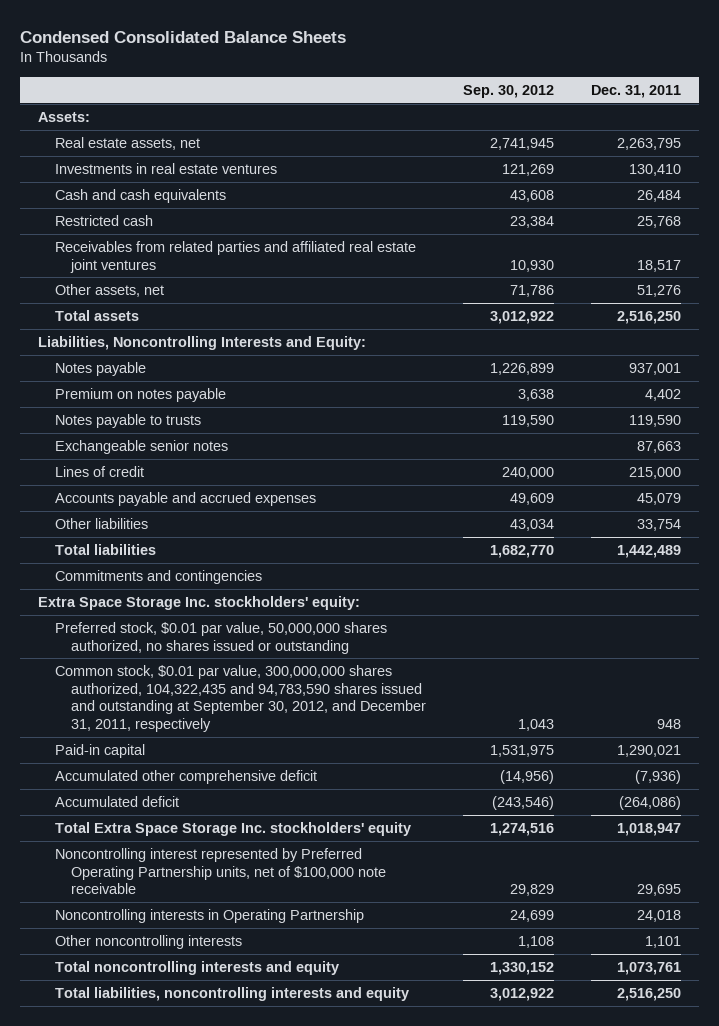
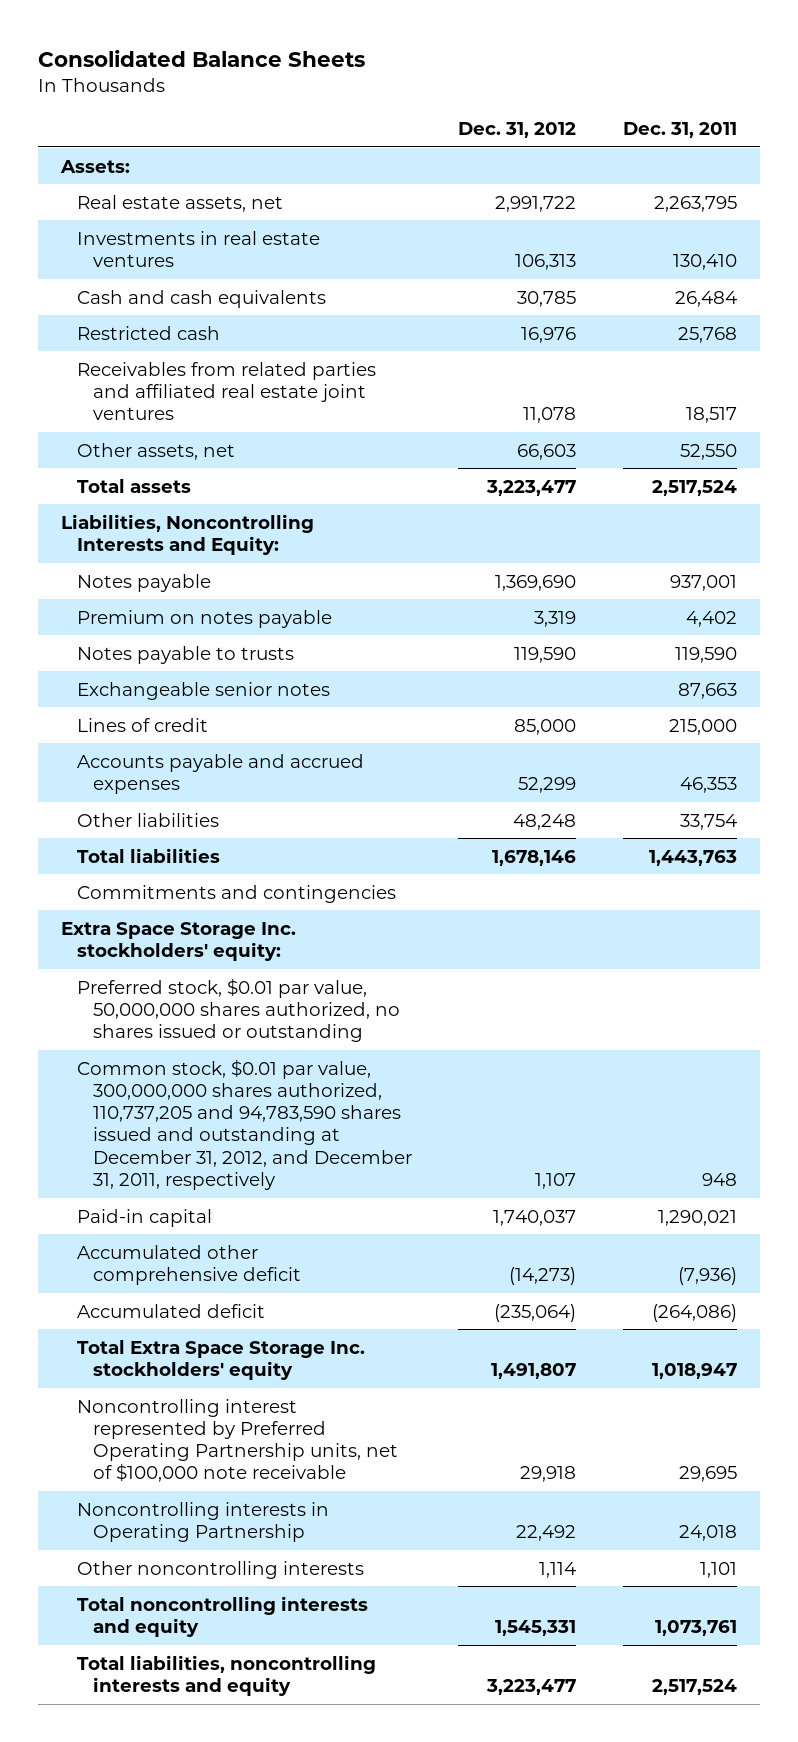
[19,30,346,43] Condensed Consolidated Balance Sheets -> [38,49,366,67] Consolidated Balance Sheets
[462,84,554,98] Sep. 30, 2012 -> none
none -> [458,121,577,138] Dec. 31, 2012
[636,284,681,297] 51,276 -> [679,443,737,460] 52,550
[616,310,681,324] 2,516,250 -> [651,479,737,496] 2,517,524
[636,492,681,505] 45,079 -> [679,776,737,793] 46,353
[616,544,681,558] 1,442,489 -> [648,849,737,866] 1,443,763
[54,664,427,732] Common stock, $0.01 par value, 300,000,000 shares authorized, 104,322,435 and 94,783,590 shares issued and outstanding at September 30, 2012, and December 31, 2011, respectively -> [77,1058,412,1191] Common stock, $0.01 par value, 300,000,000 shares authorized, 110,737,205 and 94,783,590 shares issued and outstanding at December 31, 2012, and December 31, 2011, respectively
[616,987,681,1001] 2,516,250 -> [651,1678,737,1695] 2,517,524

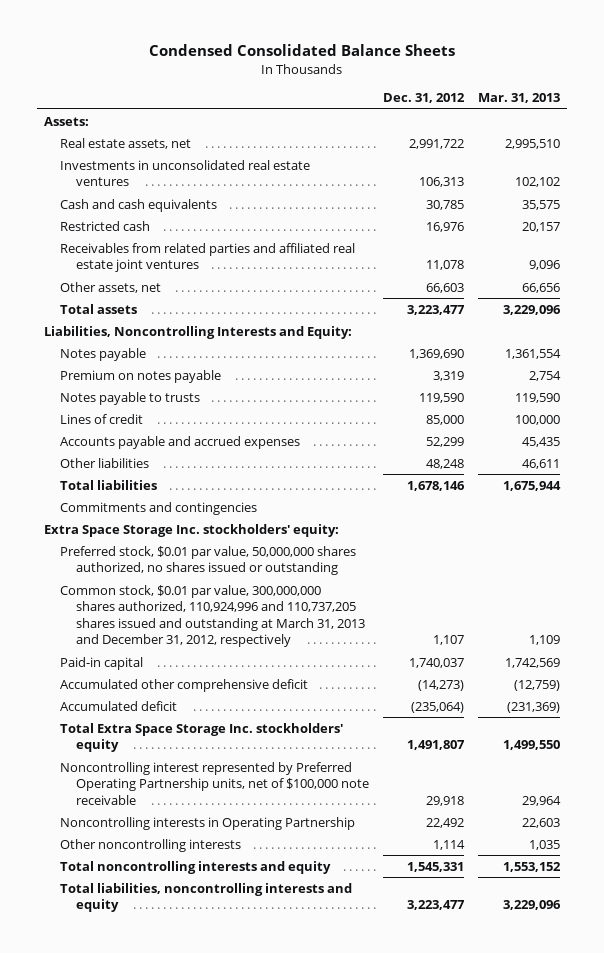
[38,49,366,67] Consolidated Balance Sheets -> [148,44,455,57] Condensed Consolidated Balance Sheets
[622,121,737,138] Dec. 31, 2011 -> none
none -> [478,93,561,104] Mar. 31, 2013
[77,230,321,267] Investments in real estate ventures -> [59,159,310,187] Investments in unconsolidated real estate ventures
[77,681,331,700] Exchangeable senior notes -> none
[77,1058,412,1191] Common stock, $0.01 par value, 300,000,000 shares authorized, 110,737,205 and 94,783,590 shares issued and outstanding at December 31, 2012, and December 31, 2011, respectively -> [59,584,365,648] Common stock, $0.01 par value, 300,000,000 shares authorized, 110,924,996 and 110,737,205 shares issued and outstanding at March 31, 2013 and December 31, 2012, respectively

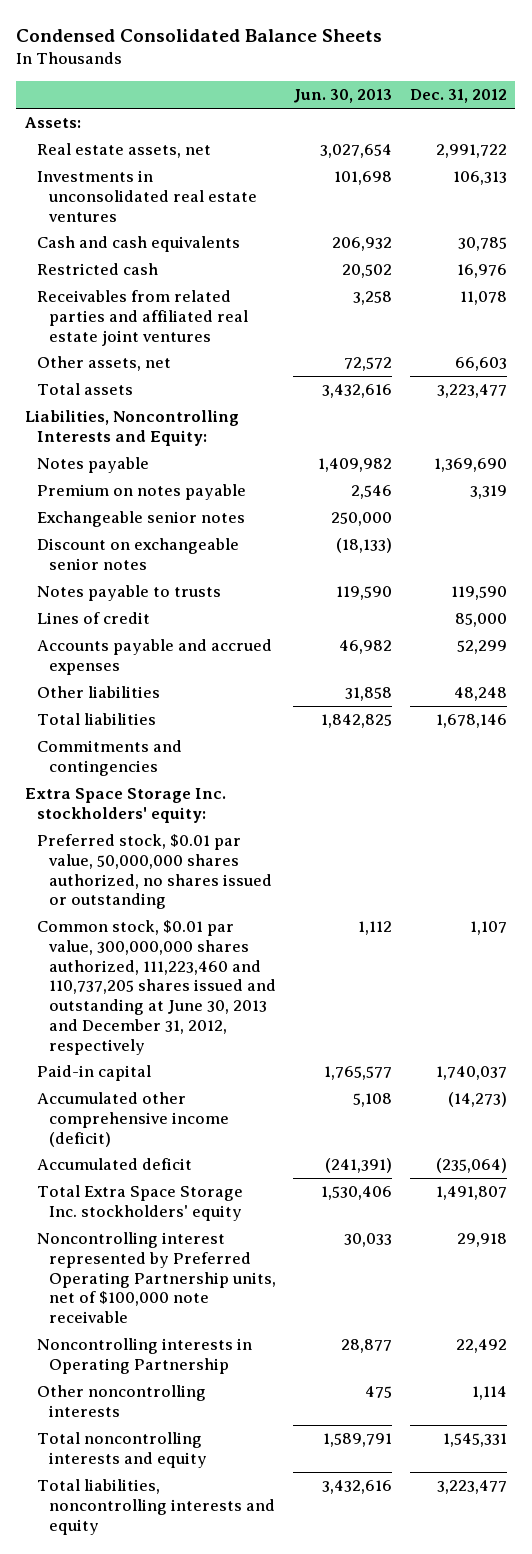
[478,93,561,104] Mar. 31, 2013 -> none
none -> [293,89,393,104] Jun. 30, 2013
none -> [36,511,245,528] Exchangeable senior notes
none -> [36,538,239,570] Discount on exchangeable senior notes
[59,584,365,648] Common stock, $0.01 par value, 300,000,000 shares authorized, 110,924,996 and 110,737,205 shares issued and outstanding at March 31, 2013 and December 31, 2012, respectively -> [36,920,276,1055] Common stock, $0.01 par value, 300,000,000 shares authorized, 111,223,460 and 110,737,205 shares issued and outstanding at June 30, 2013 and December 31, 2012, respectively
[59,678,308,692] Accumulated other comprehensive deficit -> [36,1092,229,1147] Accumulated other comprehensive income (deficit)

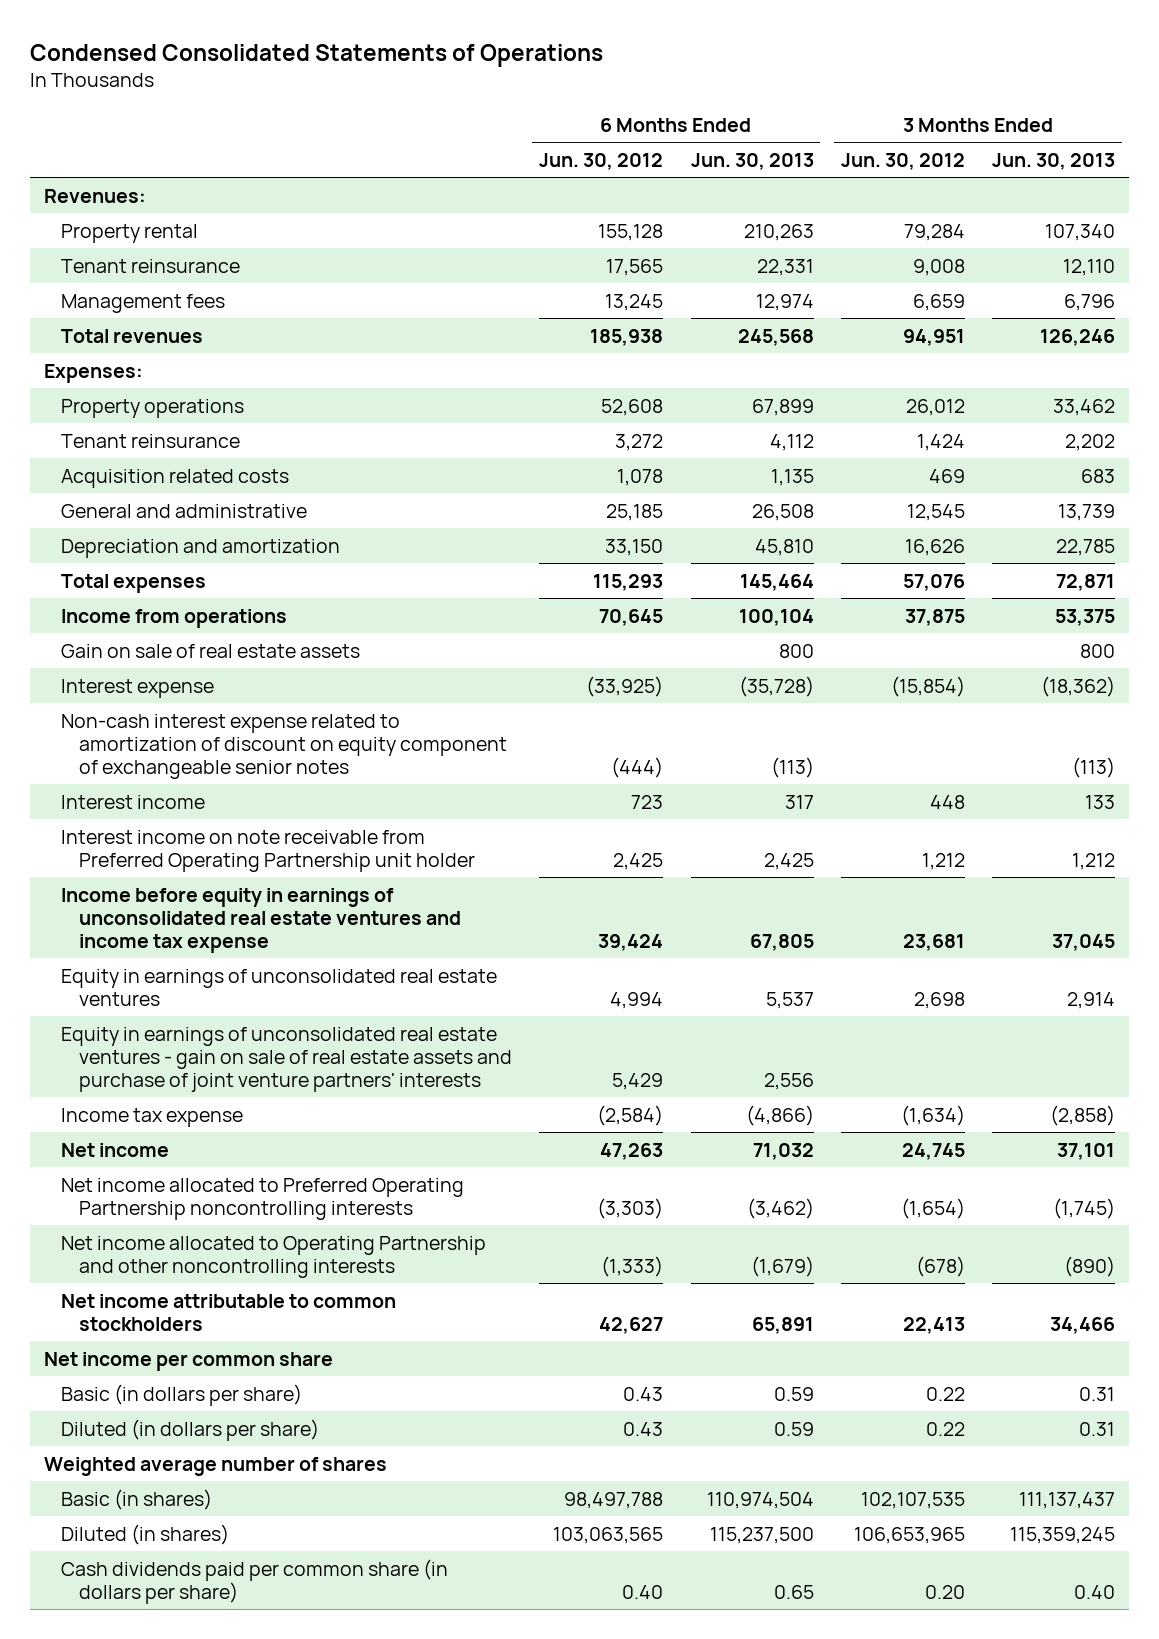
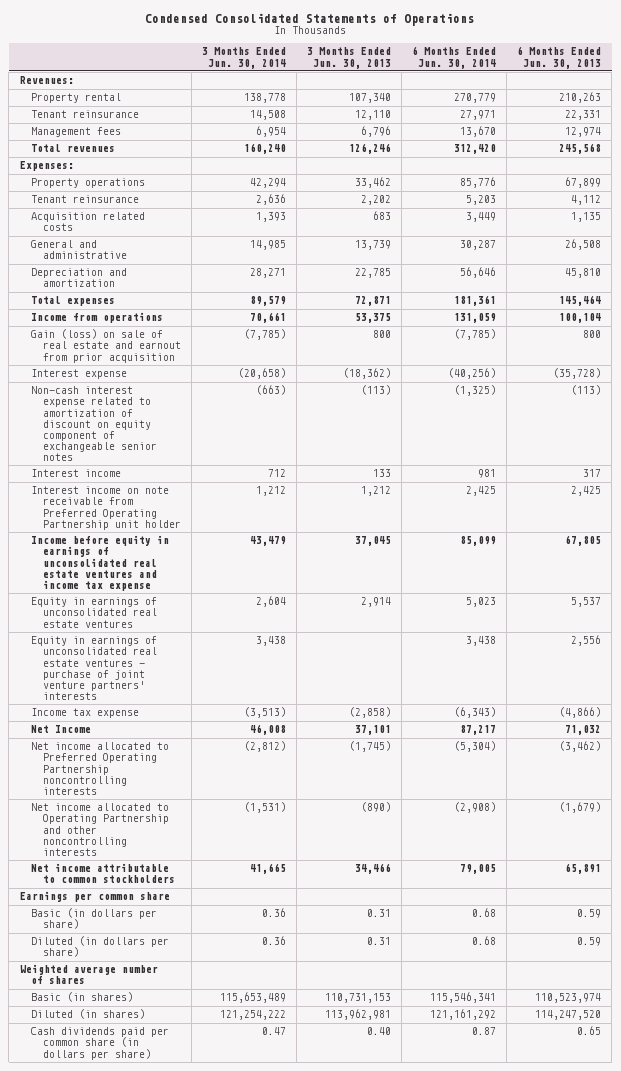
[539,152,664,170] Jun. 30, 2012 -> none
[840,152,965,170] Jun. 30, 2012 -> none
none -> [201,47,286,69] 3 Months Ended Jun. 30, 2014
none -> [412,46,497,69] 6 Months Ended Jun. 30, 2014
[61,643,361,658] Gain on sale of real estate assets -> none
none -> [31,329,181,363] Gain (loss) on sale of real estate and earnout from prior acquisition
[61,1026,512,1093] Equity in earnings of unconsolidated real estate ventures - gain on sale of real estate assets and purchase of joint venture partners' interests -> [31,636,158,700] Equity in earnings of unconsolidated real estate ventures - purchase of joint venture partners' interests
[61,1142,170,1157] Net income -> [31,725,92,734] Net Income
[43,1351,333,1371] Net income per common share -> [19,891,170,903] Earnings per common share
[706,1491,814,1509] 110,974,504 -> [535,993,602,1004] 110,523,974
[1019,1491,1116,1509] 111,137,437 -> [325,993,392,1004] 110,731,153
[709,1526,814,1544] 115,237,500 -> [535,1010,602,1021] 114,247,520
[1010,1526,1116,1544] 115,359,245 -> [325,1009,392,1021] 113,962,981

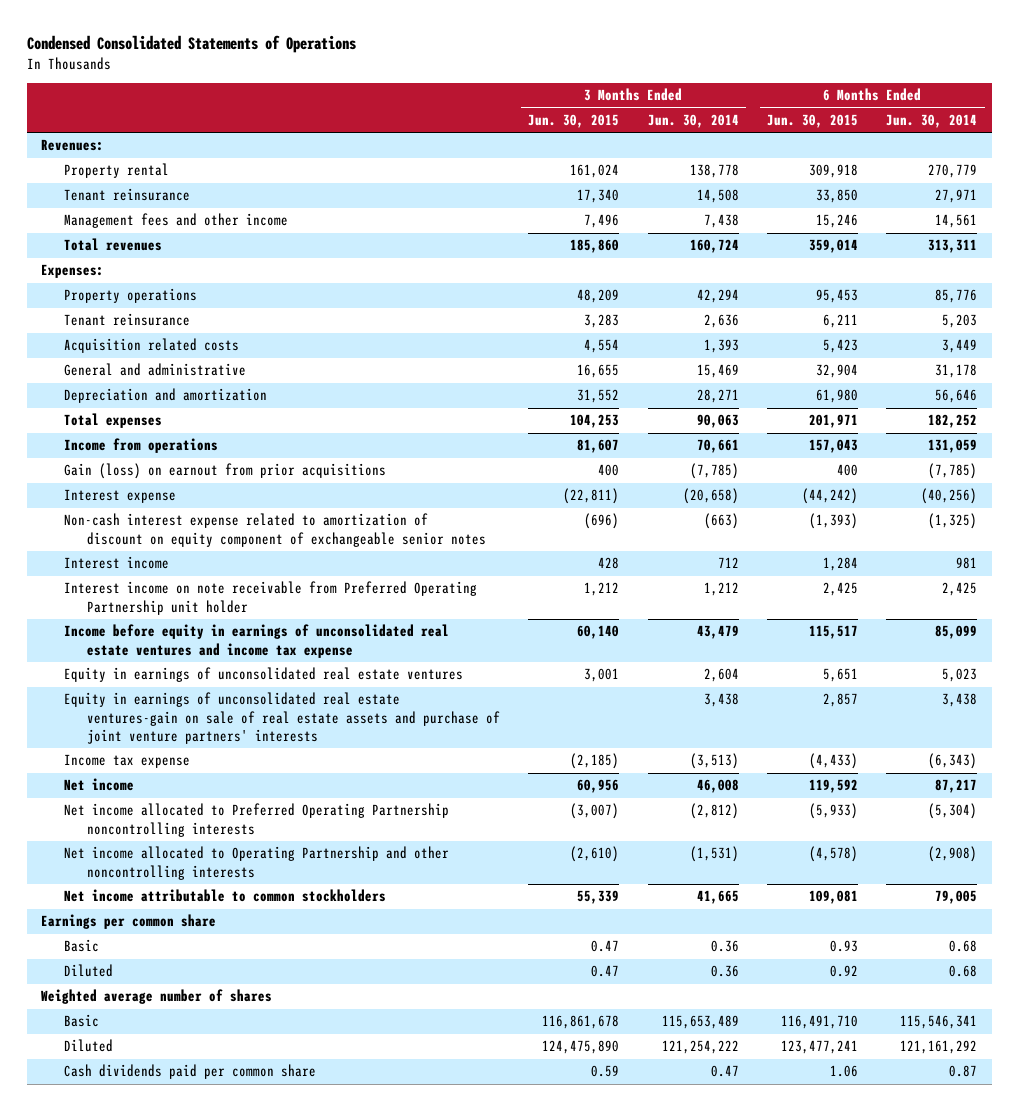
[307,47,392,69] 3 Months Ended Jun. 30, 2013 -> none
[517,46,602,69] 6 Months Ended Jun. 30, 2013 -> none
none -> [528,113,620,128] Jun. 30, 2015
none -> [766,113,858,128] Jun. 30, 2015
[31,127,122,138] Management fees -> none
none -> [63,213,288,229] Management fees and other income
[243,143,286,155] 160,240 -> [689,239,739,254] 160,724
[454,144,497,155] 312,420 -> [928,239,978,254] 313,311
[249,240,286,251] 14,985 -> [696,364,739,379] 15,469
[460,240,497,251] 30,287 -> [935,364,978,379] 31,178
[249,296,286,307] 89,579 -> [696,414,739,429] 90,063
[454,295,497,307] 181,361 -> [928,414,978,429] 182,252
[31,329,181,363] Gain (loss) on sale of real estate and earnout from prior acquisition -> [63,463,386,480] Gain (loss) on earnout from prior acquisitions
[31,636,158,700] Equity in earnings of unconsolidated real estate ventures - purchase of joint venture partners' interests -> [63,692,500,745] Equity in earnings of unconsolidated real estate ventures-gain on sale of real estate assets and purchase of joint venture partners' interests
[31,725,92,734] Net Income -> [63,778,134,792] Net income
[31,908,158,930] Basic (in dollars per share) -> [63,939,99,953] Basic
[31,936,170,958] Diluted (in dollars per share) -> [63,964,113,978] Diluted
[31,992,134,1003] Basic (in shares) -> [63,1014,99,1028] Basic
[31,1009,146,1020] Diluted (in shares) -> [63,1039,113,1053] Diluted
[31,1027,170,1060] Cash dividends paid per common share (in dollars per share) -> [63,1064,316,1080] Cash dividends paid per common share

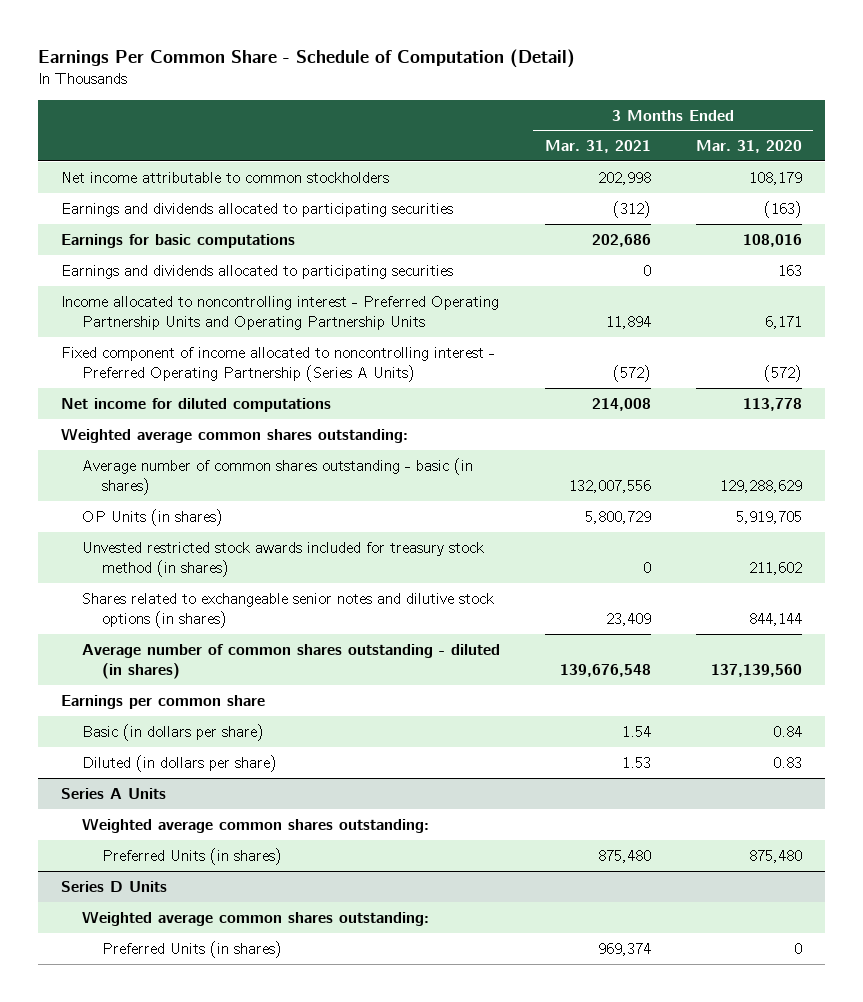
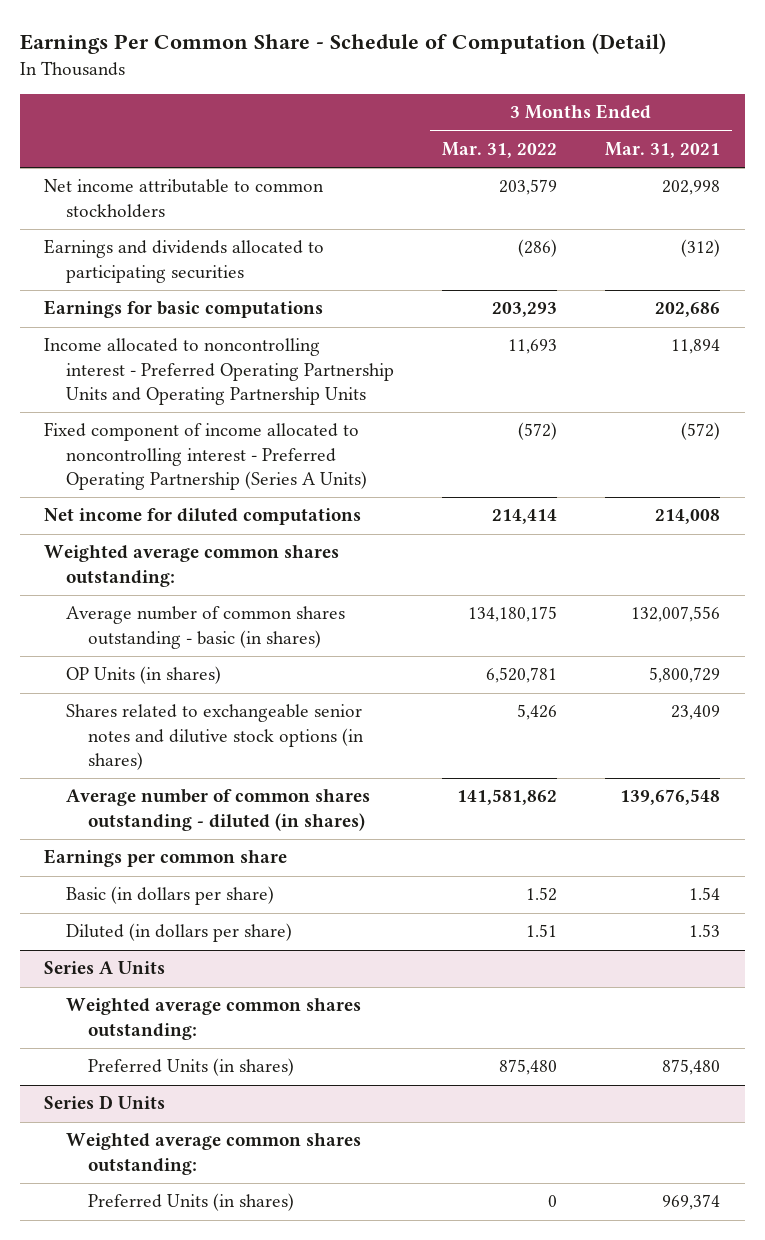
[695,140,802,154] Mar. 31, 2020 -> none
none -> [442,141,558,158] Mar. 31, 2022
[60,264,453,279] Earnings and dividends allocated to participating securities -> none
[81,541,484,578] Unvested restricted stock awards included for treasury stock method (in shares) -> none

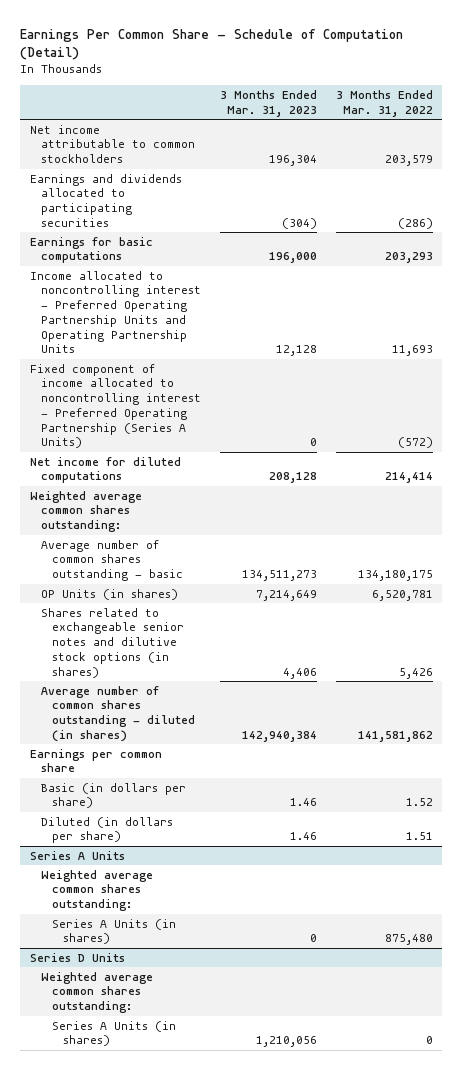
[605,141,721,158] Mar. 31, 2021 -> none
none -> [219,90,317,117] 3 Months Ended Mar. 31, 2023
[66,606,346,649] Average number of common shares outstanding - basic (in shares) -> [41,539,184,582] Average number of common shares outstanding - basic
[88,1058,295,1077] Preferred Units (in shares) -> [52,918,177,945] Series A Units (in shares)
[88,1193,295,1212] Preferred Units (in shares) -> [52,1020,177,1047] Series A Units (in shares)

